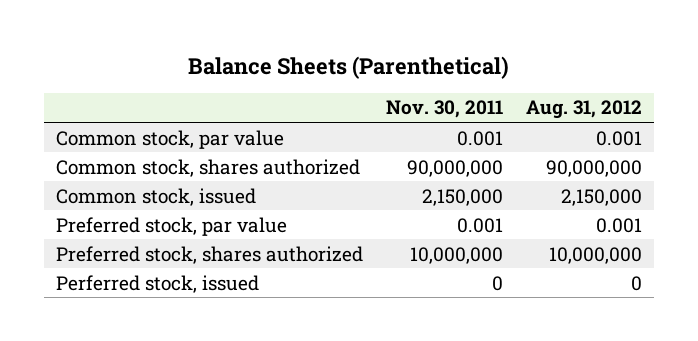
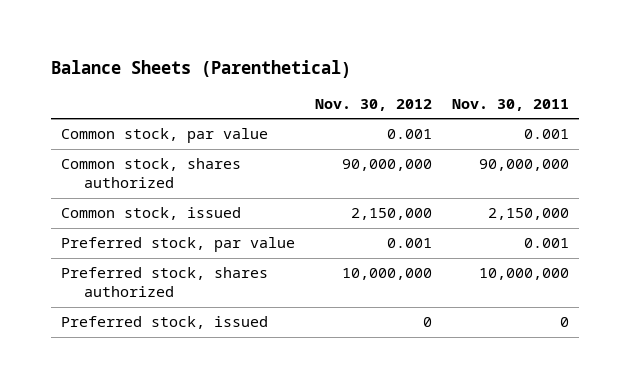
[525,100,642,120] Aug. 31, 2012 -> none
none -> [314,99,432,112] Nov. 30, 2012
[55,274,259,293] Perferred stock, issued -> [60,316,268,330] Preferred stock, issued

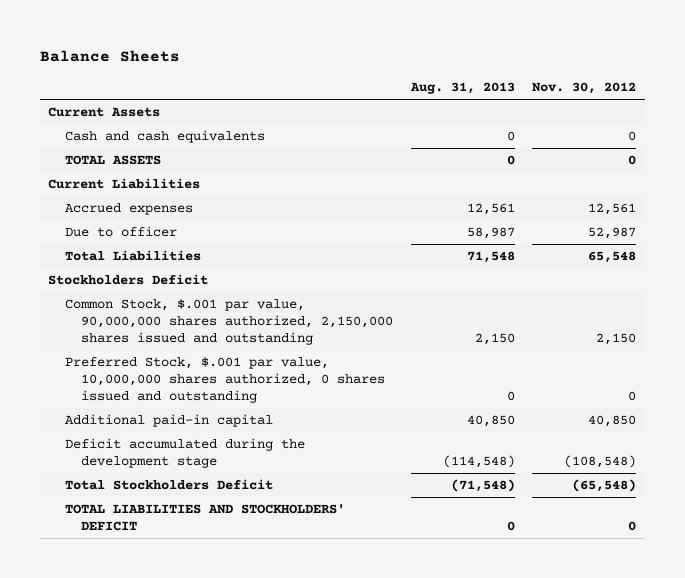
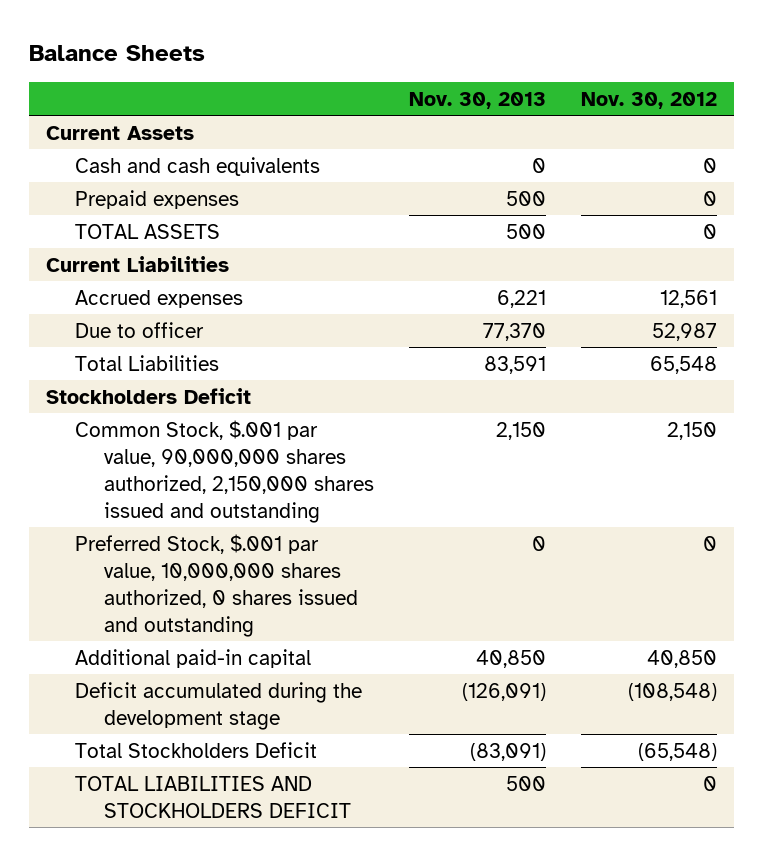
[409,81,515,94] Aug. 31, 2013 -> none
none -> [408,91,546,109] Nov. 30, 2013
none -> [74,189,239,209] Prepaid expenses
[64,504,345,532] TOTAL LIABILITIES AND STOCKHOLDERS' DEFICIT -> [74,775,351,818] TOTAL LIABILITIES AND STOCKHOLDERS DEFICIT

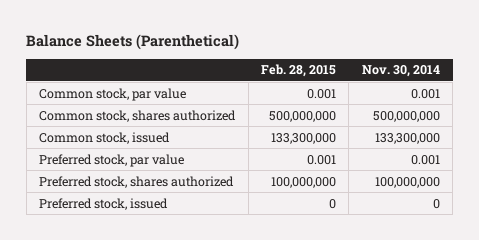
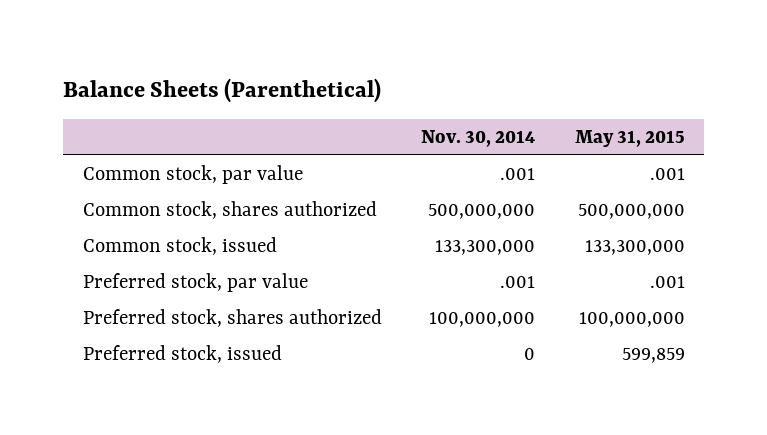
[261,64,337,78] Feb. 28, 2015 -> none
none -> [574,130,685,148] May 31, 2015
[410,88,440,99] 0.001 -> [500,168,536,181] .001
[410,154,440,165] 0.001 -> [500,276,536,289] .001

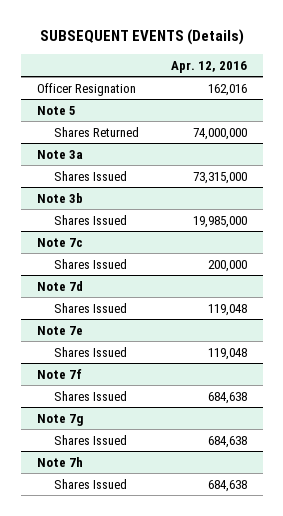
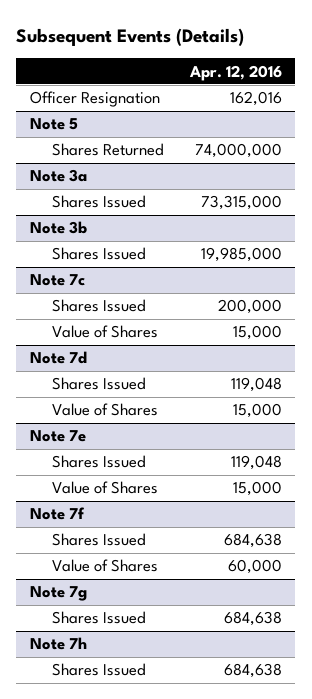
[39,29,244,46] SUBSEQUENT EVENTS (Details) -> [16,27,245,46] Subsequent Events (Details)
none -> [51,325,158,339] Value of Shares
none -> [51,403,158,417] Value of Shares
none -> [51,481,158,495] Value of Shares
none -> [51,559,158,573] Value of Shares

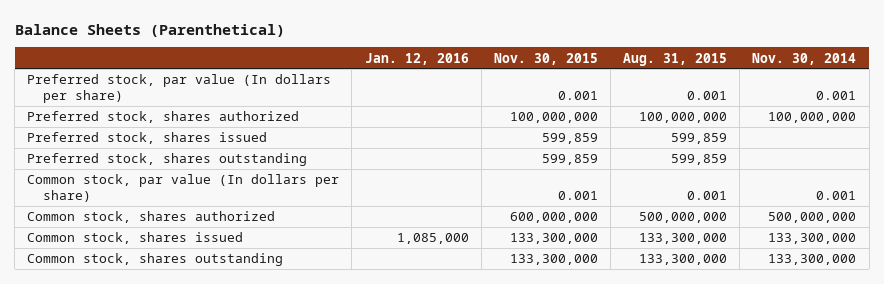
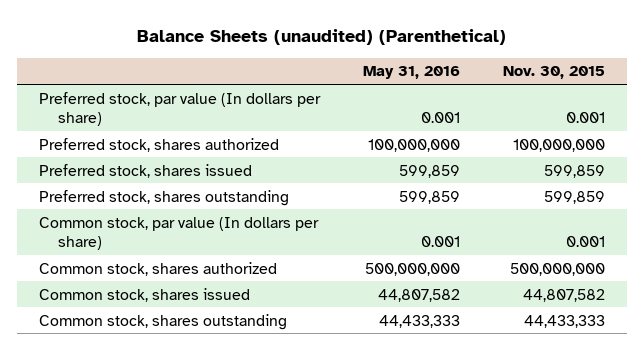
[14,23,285,37] Balance Sheets (Parenthetical) -> [136,28,506,45] Balance Sheets (unaudited) (Parenthetical)
[364,52,469,65] Jan. 12, 2016 -> none
[623,52,728,66] Aug. 31, 2015 -> none
[752,52,857,65] Nov. 30, 2014 -> none
none -> [362,66,460,80] May 31, 2016
[509,212,598,224] 600,000,000 -> [510,262,606,276] 500,000,000
[509,233,598,245] 133,300,000 -> [523,288,606,302] 44,807,582
[509,254,598,266] 133,300,000 -> [524,314,606,328] 44,433,333

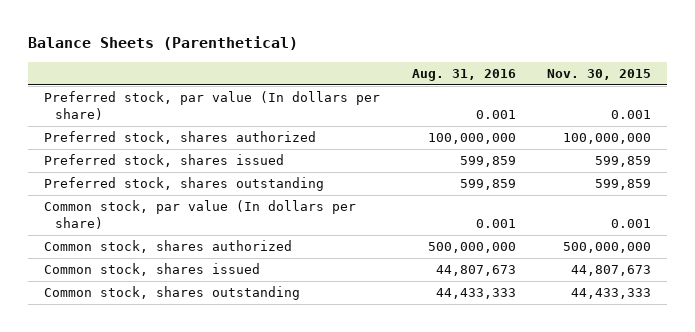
[136,28,506,45] Balance Sheets (unaudited) (Parenthetical) -> [28,36,299,51] Balance Sheets (Parenthetical)
[362,66,460,80] May 31, 2016 -> none
none -> [411,68,516,81] Aug. 31, 2016
[523,288,606,302] 44,807,582 -> [571,265,652,277] 44,807,673

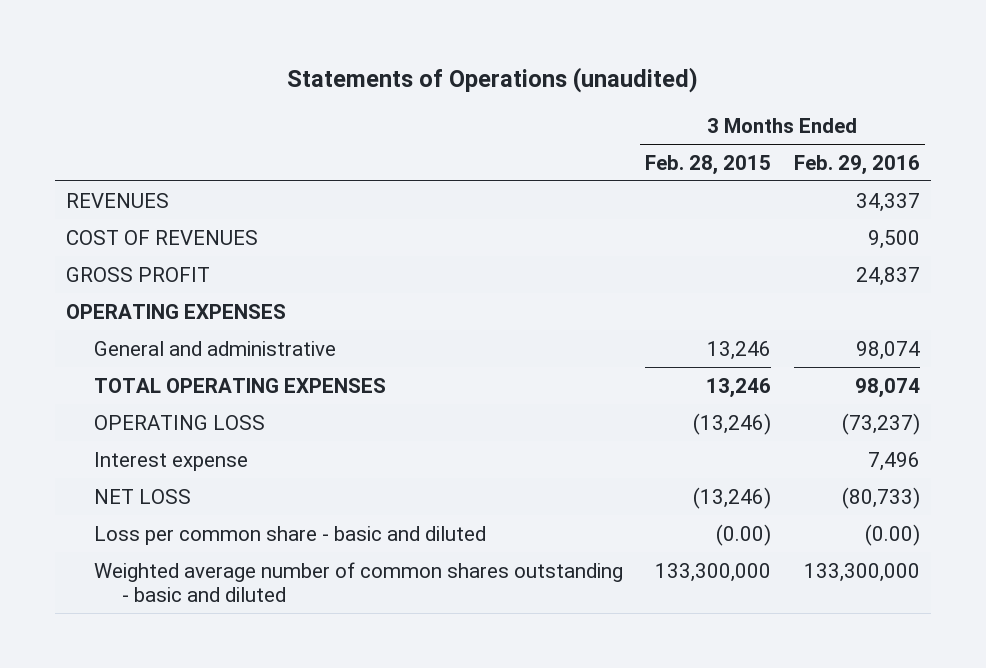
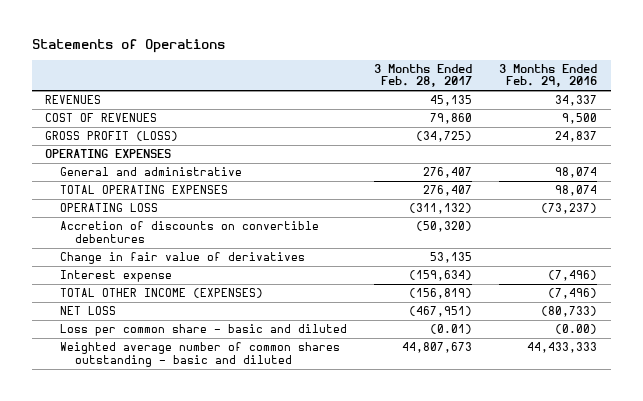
[286,67,698,94] Statements of Operations (unaudited) -> [31,38,225,53] Statements of Operations
[645,154,772,175] Feb. 28, 2015 -> none
none -> [374,63,473,88] 3 Months Ended Feb. 28, 2017
[66,266,211,282] GROSS PROFIT -> [45,130,179,141] GROSS PROFIT (LOSS)
none -> [59,220,319,243] Accretion of discounts on convertible debentures
none -> [59,251,305,264] Change in fair value of derivatives
[867,451,920,471] 7,496 -> [548,269,598,281] (7,496)
none -> [59,287,263,298] TOTAL OTHER INCOME (EXPENSES)
[803,562,920,582] 133,300,000 -> [527,341,598,353] 44,433,333

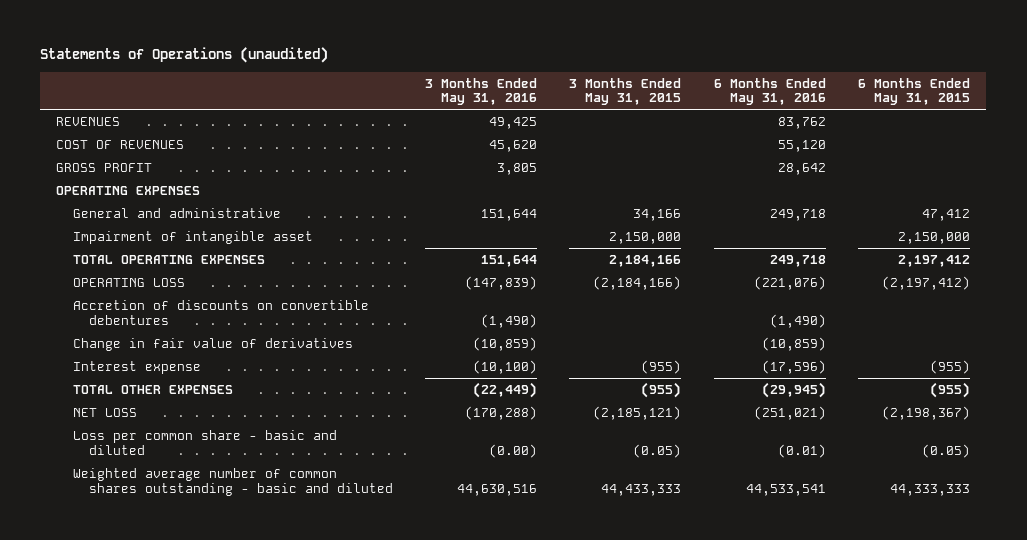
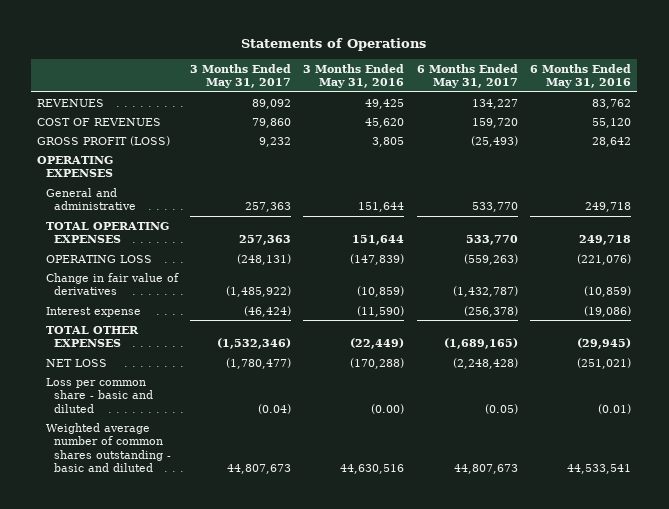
[40,47,329,64] Statements of Operations (unaudited) -> [241,38,427,52] Statements of Operations
[569,77,682,106] 3 Months Ended May 31, 2015 -> none
[858,77,971,106] 6 Months Ended May 31, 2015 -> none
none -> [190,63,292,89] 3 Months Ended May 31, 2017
none -> [416,63,518,89] 6 Months Ended May 31, 2017
[56,162,153,172] GROSS PROFIT -> [37,135,171,146] GROSS PROFIT (LOSS)
[72,230,313,244] Impairment of intangible asset -> none
[72,299,369,325] Accretion of discounts on convertible debentures -> none
[473,359,538,374] (10,100) -> [357,305,405,317] (11,590)
[761,359,826,374] (17,596) -> [584,305,632,317] (19,086)

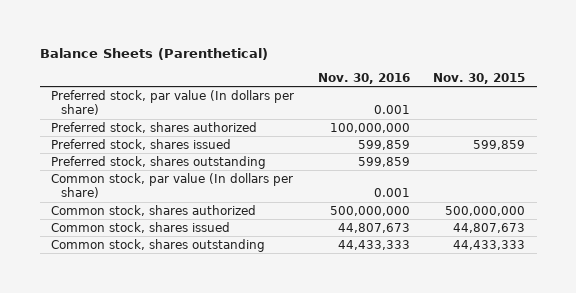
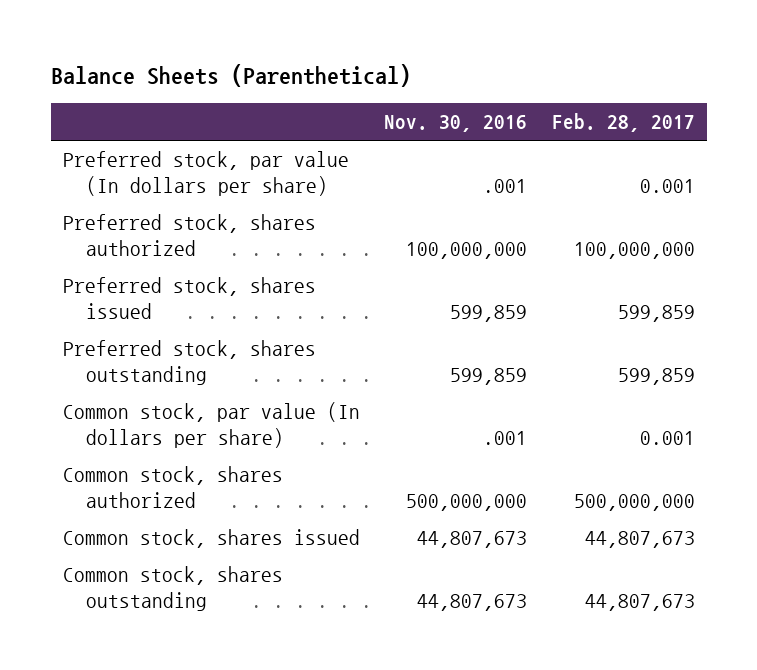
[432,72,525,84] Nov. 30, 2015 -> none
none -> [551,113,695,133] Feb. 28, 2017
[373,105,410,115] 0.001 -> [483,178,528,193] .001
[373,188,410,198] 0.001 -> [483,430,528,445] .001
[337,239,410,250] 44,433,333 -> [417,593,528,611] 44,807,673

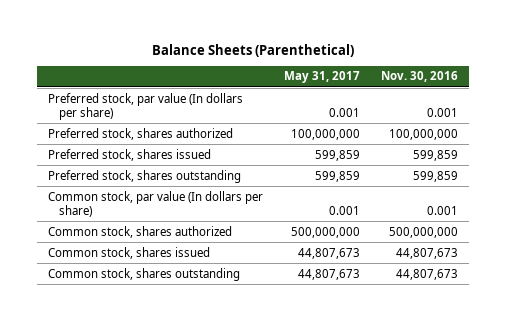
[551,113,695,133] Feb. 28, 2017 -> none
none -> [283,71,360,84] May 31, 2017
[483,178,528,193] .001 -> [427,107,459,117] 0.001
[483,430,528,445] .001 -> [427,205,459,215] 0.001

